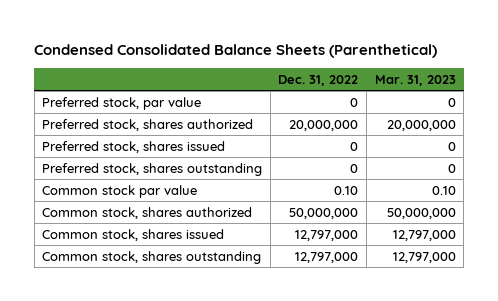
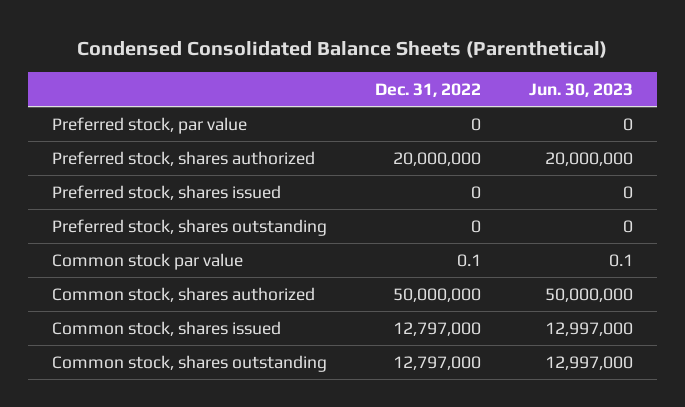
[374,74,456,86] Mar. 31, 2023 -> none
none -> [529,83,634,98] Jun. 30, 2023
[334,185,359,195] 0.10 -> [456,253,481,267] 0.1

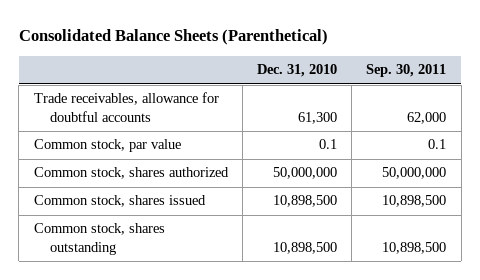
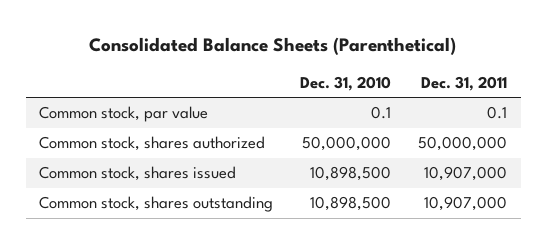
[366,64,447,78] Sep. 30, 2011 -> none
none -> [421,75,508,91] Dec. 31, 2011
[33,92,219,123] Trade receivables, allowance for doubtful accounts -> none

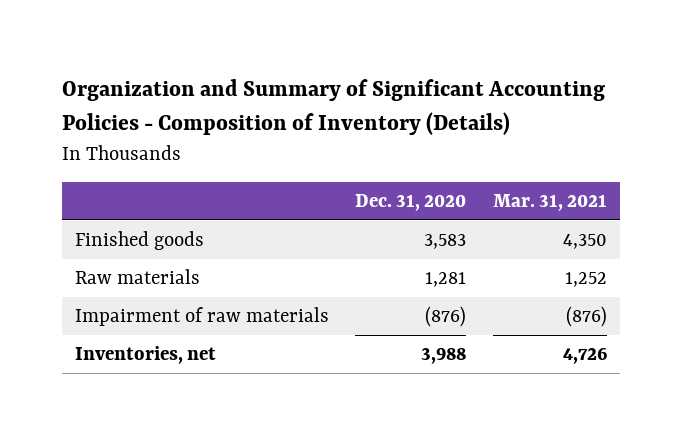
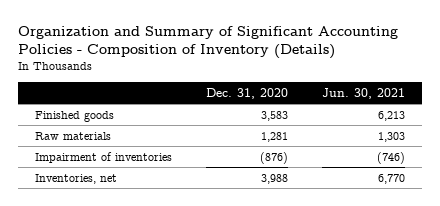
[492,193,607,211] Mar. 31, 2021 -> none
none -> [322,87,406,99] Jun. 30, 2021
[75,307,330,327] Impairment of raw materials -> [34,151,172,163] Impairment of inventories

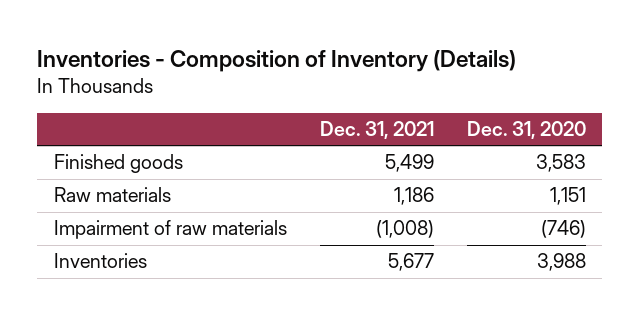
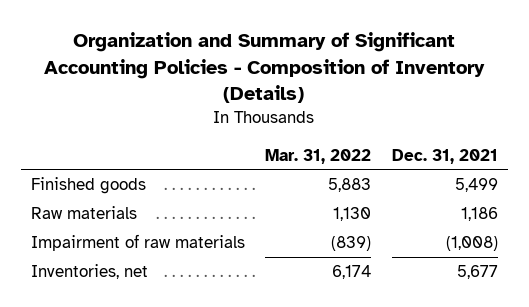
[37,50,517,73] Inventories - Composition of Inventory (Details) -> [44,32,486,104] Organization and Summary of Significant Accounting Policies - Composition of Inventory (Details)
[466,120,586,139] Dec. 31, 2020 -> none
none -> [265,148,372,164] Mar. 31, 2022
[53,253,147,269] Inventories -> [30,264,148,280] Inventories, net

